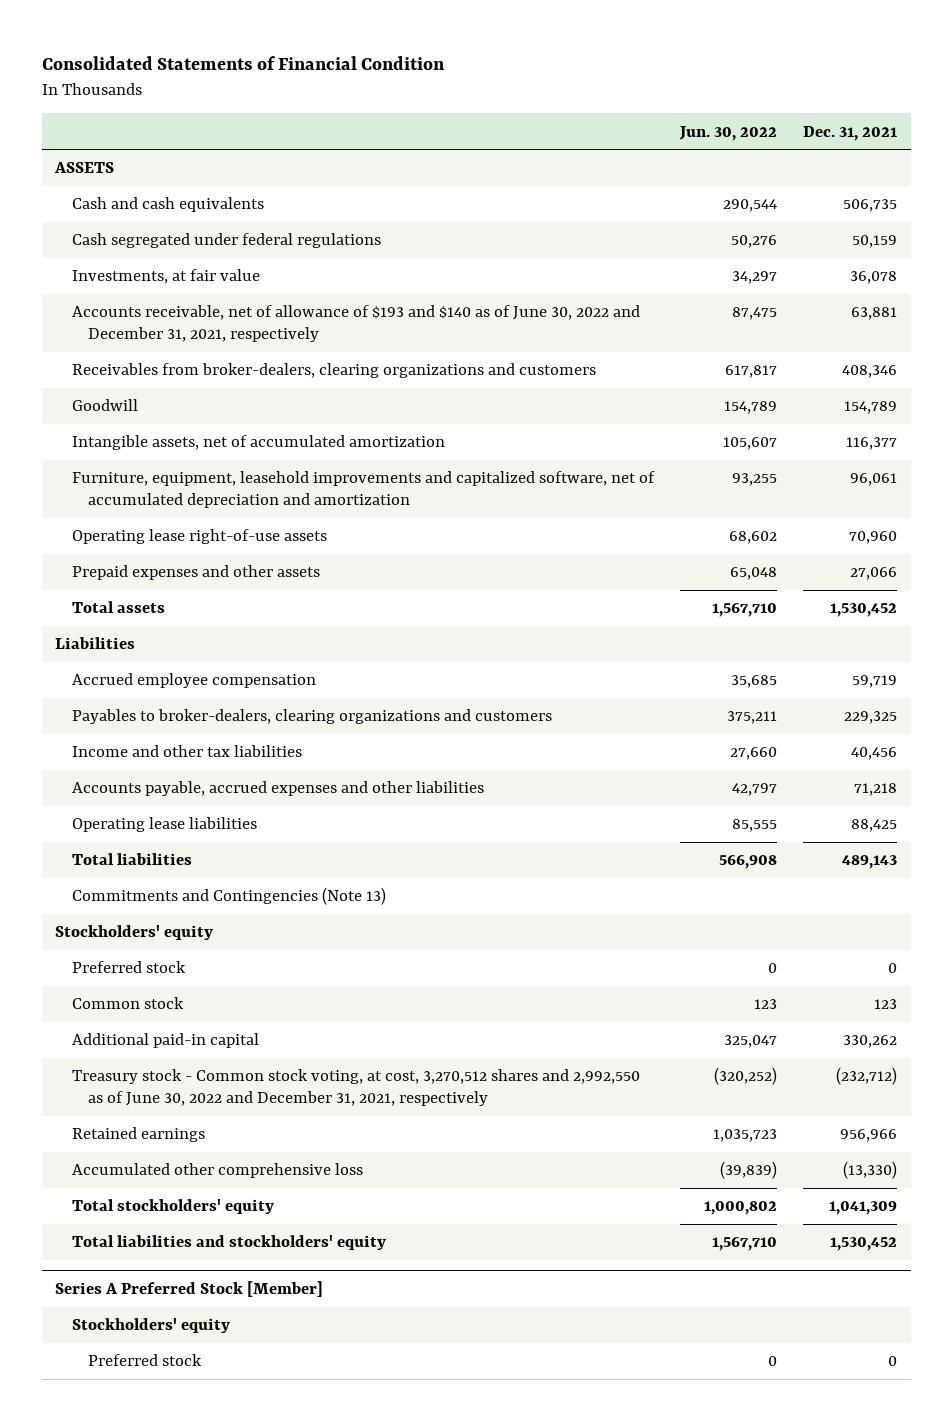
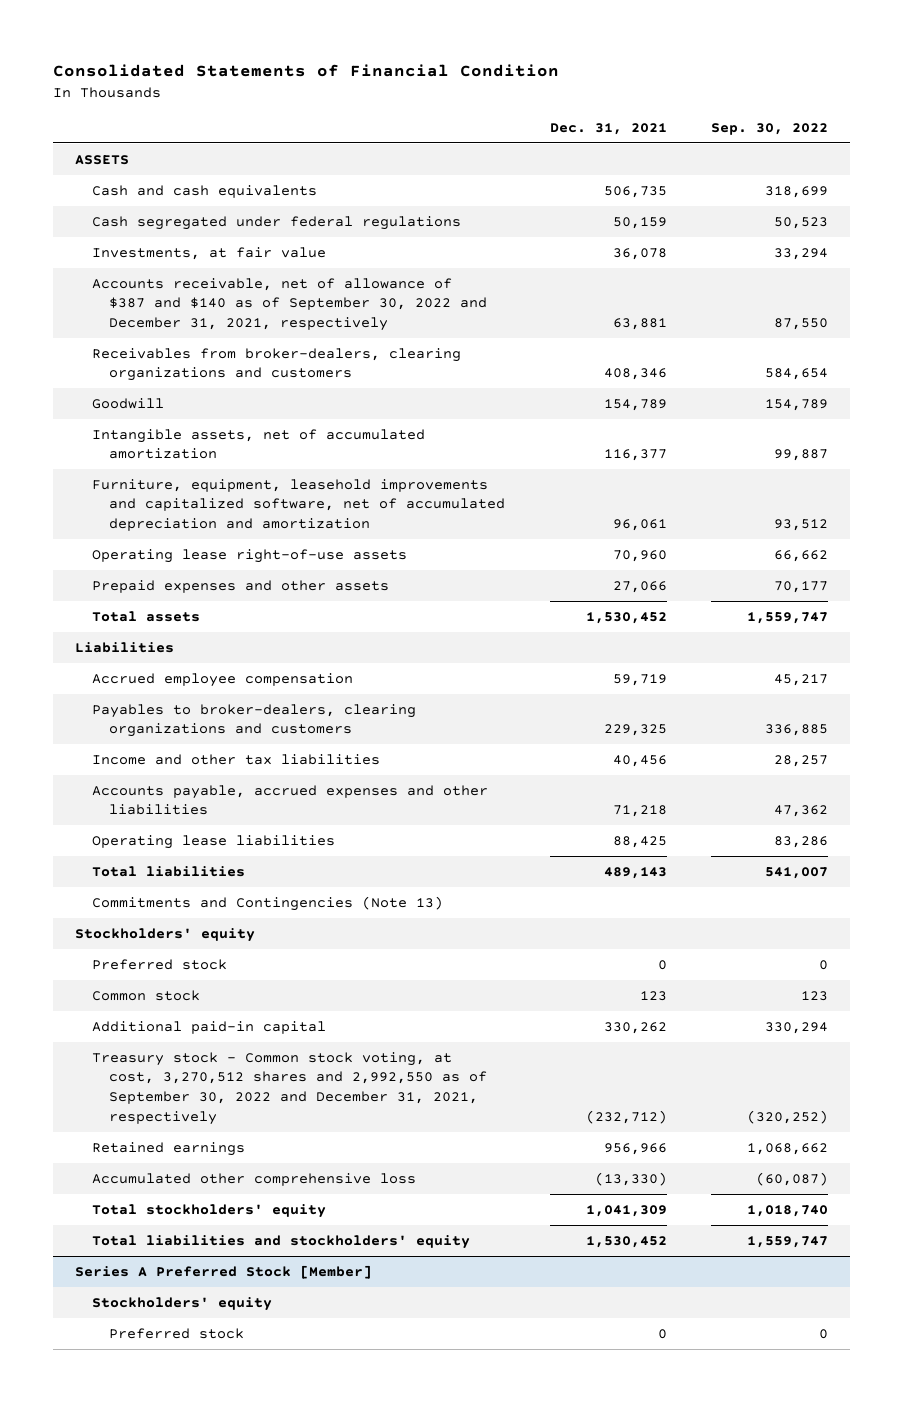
[678,125,777,141] Jun. 30, 2022 -> none
none -> [710,122,828,135] Sep. 30, 2022
[71,305,640,343] Accounts receivable, net of allowance of $193 and $140 as of June 30, 2022 and December 31, 2021, respectively -> [92,277,488,332] Accounts receivable, net of allowance of $387 and $140 as of September 30, 2022 and December 31, 2021, respectively
[71,1069,640,1107] Treasury stock - Common stock voting, at cost, 3,270,512 shares and 2,992,550 as of June 30, 2022 and December 31, 2021, respectively -> [92,1051,488,1125] Treasury stock - Common stock voting, at cost, 3,270,512 shares and 2,992,550 as of September 30, 2022 and December 31, 2021, respectively

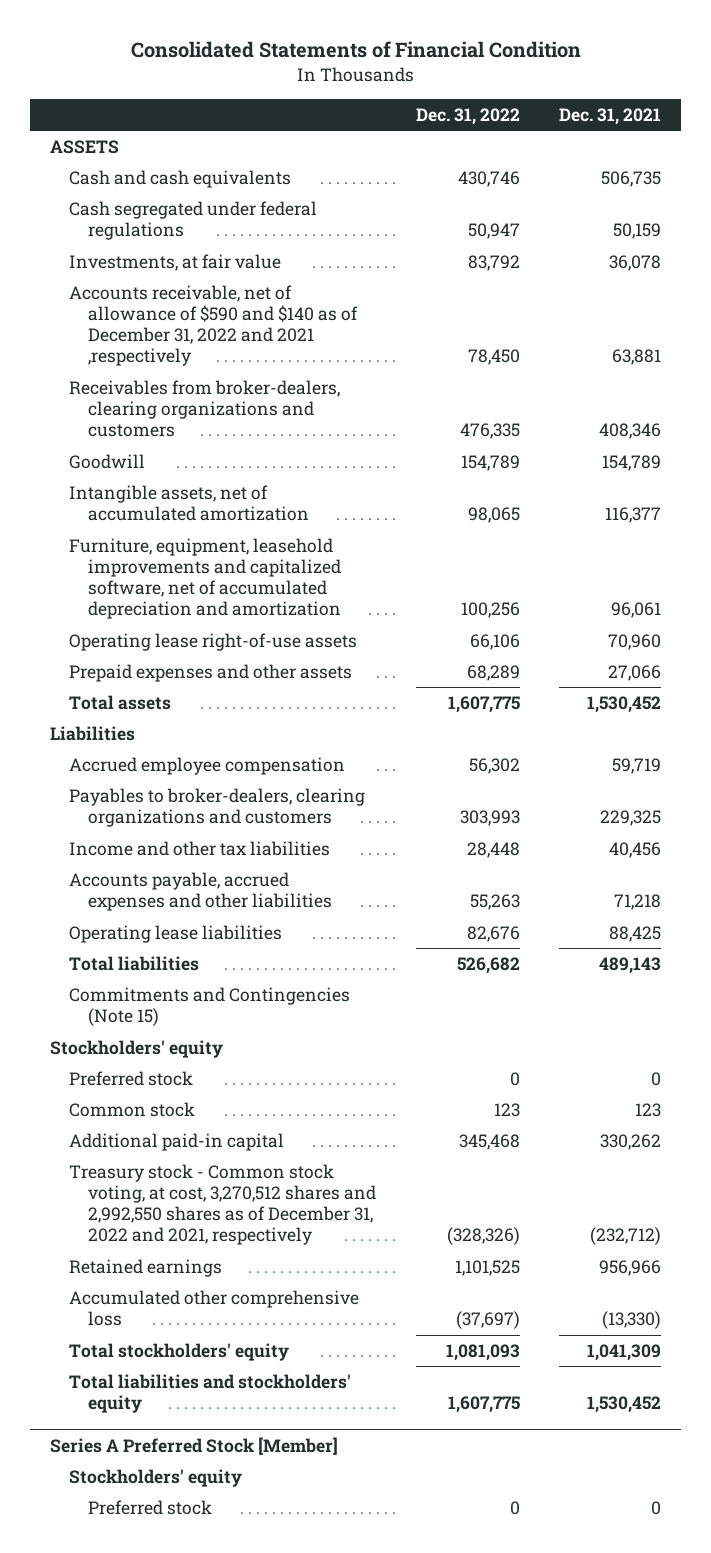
[710,122,828,135] Sep. 30, 2022 -> none
none -> [415,107,520,125] Dec. 31, 2022
[92,277,488,332] Accounts receivable, net of allowance of $387 and $140 as of September 30, 2022 and December 31, 2021, respectively -> [69,285,359,367] Accounts receivable, net of allowance of $590 and $140 as of December 31, 2022 and 2021 ,respectively
[92,895,444,911] Commitments and Contingencies (Note 13) -> [69,987,351,1027] Commitments and Contingencies (Note 15)
[92,1051,488,1125] Treasury stock - Common stock voting, at cost, 3,270,512 shares and 2,992,550 as of September 30, 2022 and December 31, 2021, respectively -> [69,1164,377,1246] Treasury stock - Common stock voting, at cost, 3,270,512 shares and 2,992,550 shares as of December 31, 2022 and 2021, respectively

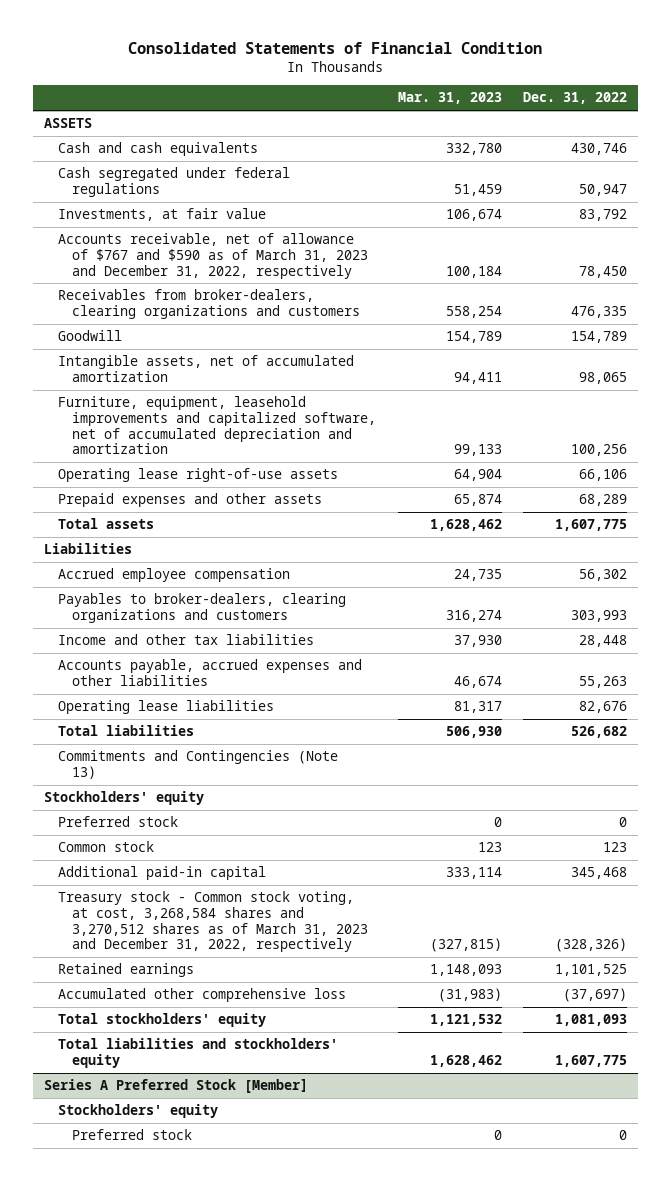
[559,107,662,125] Dec. 31, 2021 -> none
none -> [397,92,502,105] Mar. 31, 2023
[69,285,359,367] Accounts receivable, net of allowance of $590 and $140 as of December 31, 2022 and 2021 ,respectively -> [57,233,369,279] Accounts receivable, net of allowance of $767 and $590 as of March 31, 2023 and December 31, 2022, respectively
[69,987,351,1027] Commitments and Contingencies (Note 15) -> [57,750,338,780] Commitments and Contingencies (Note 13)
[69,1164,377,1246] Treasury stock - Common stock voting, at cost, 3,270,512 shares and 2,992,550 shares as of December 31, 2022 and 2021, respectively -> [57,891,369,953] Treasury stock - Common stock voting, at cost, 3,268,584 shares and 3,270,512 shares as of March 31, 2023 and December 31, 2022, respectively

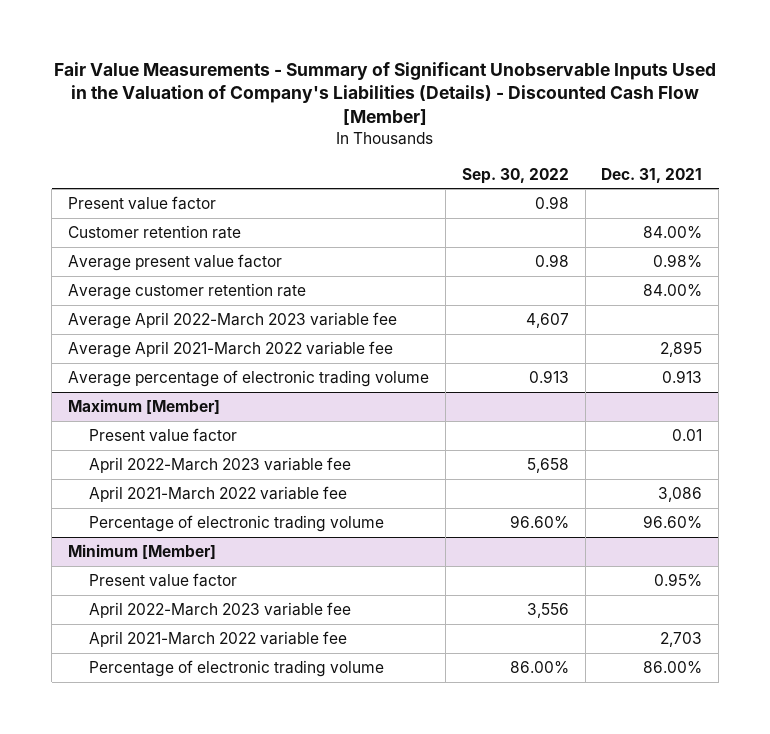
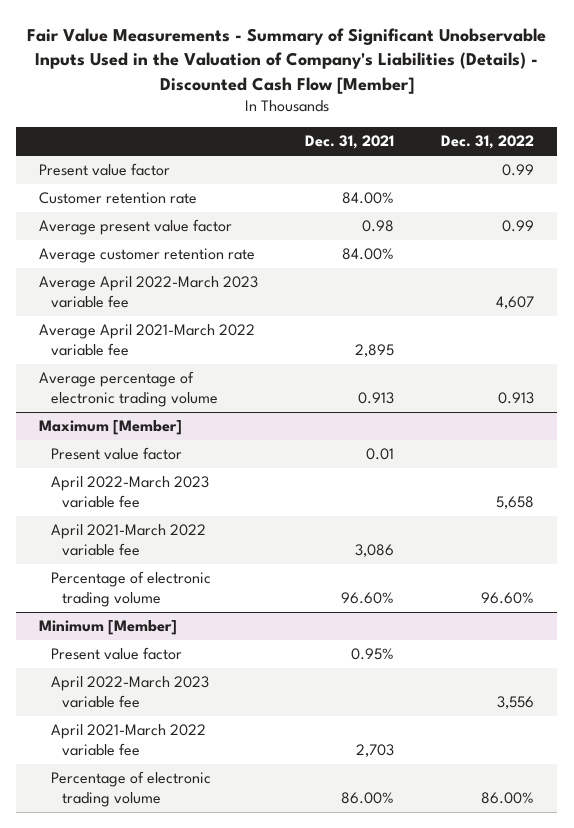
[461,167,569,184] Sep. 30, 2022 -> none
none -> [441,135,535,150] Dec. 31, 2022
[653,254,703,268] 0.98% -> [362,220,395,233] 0.98

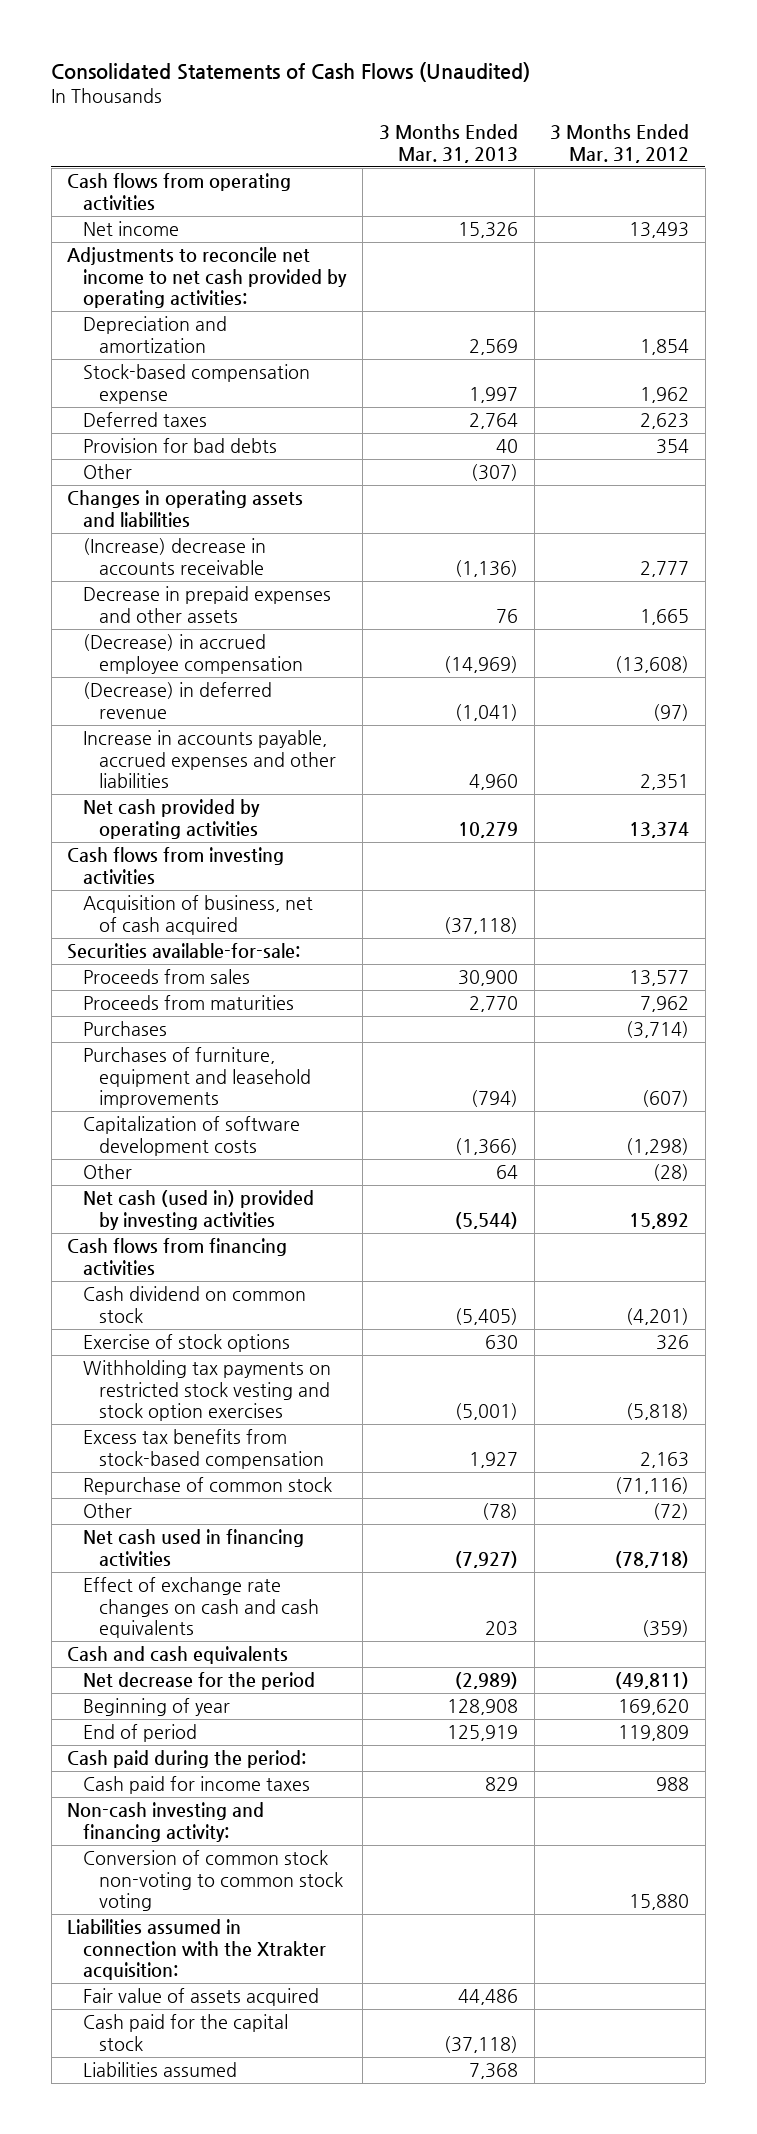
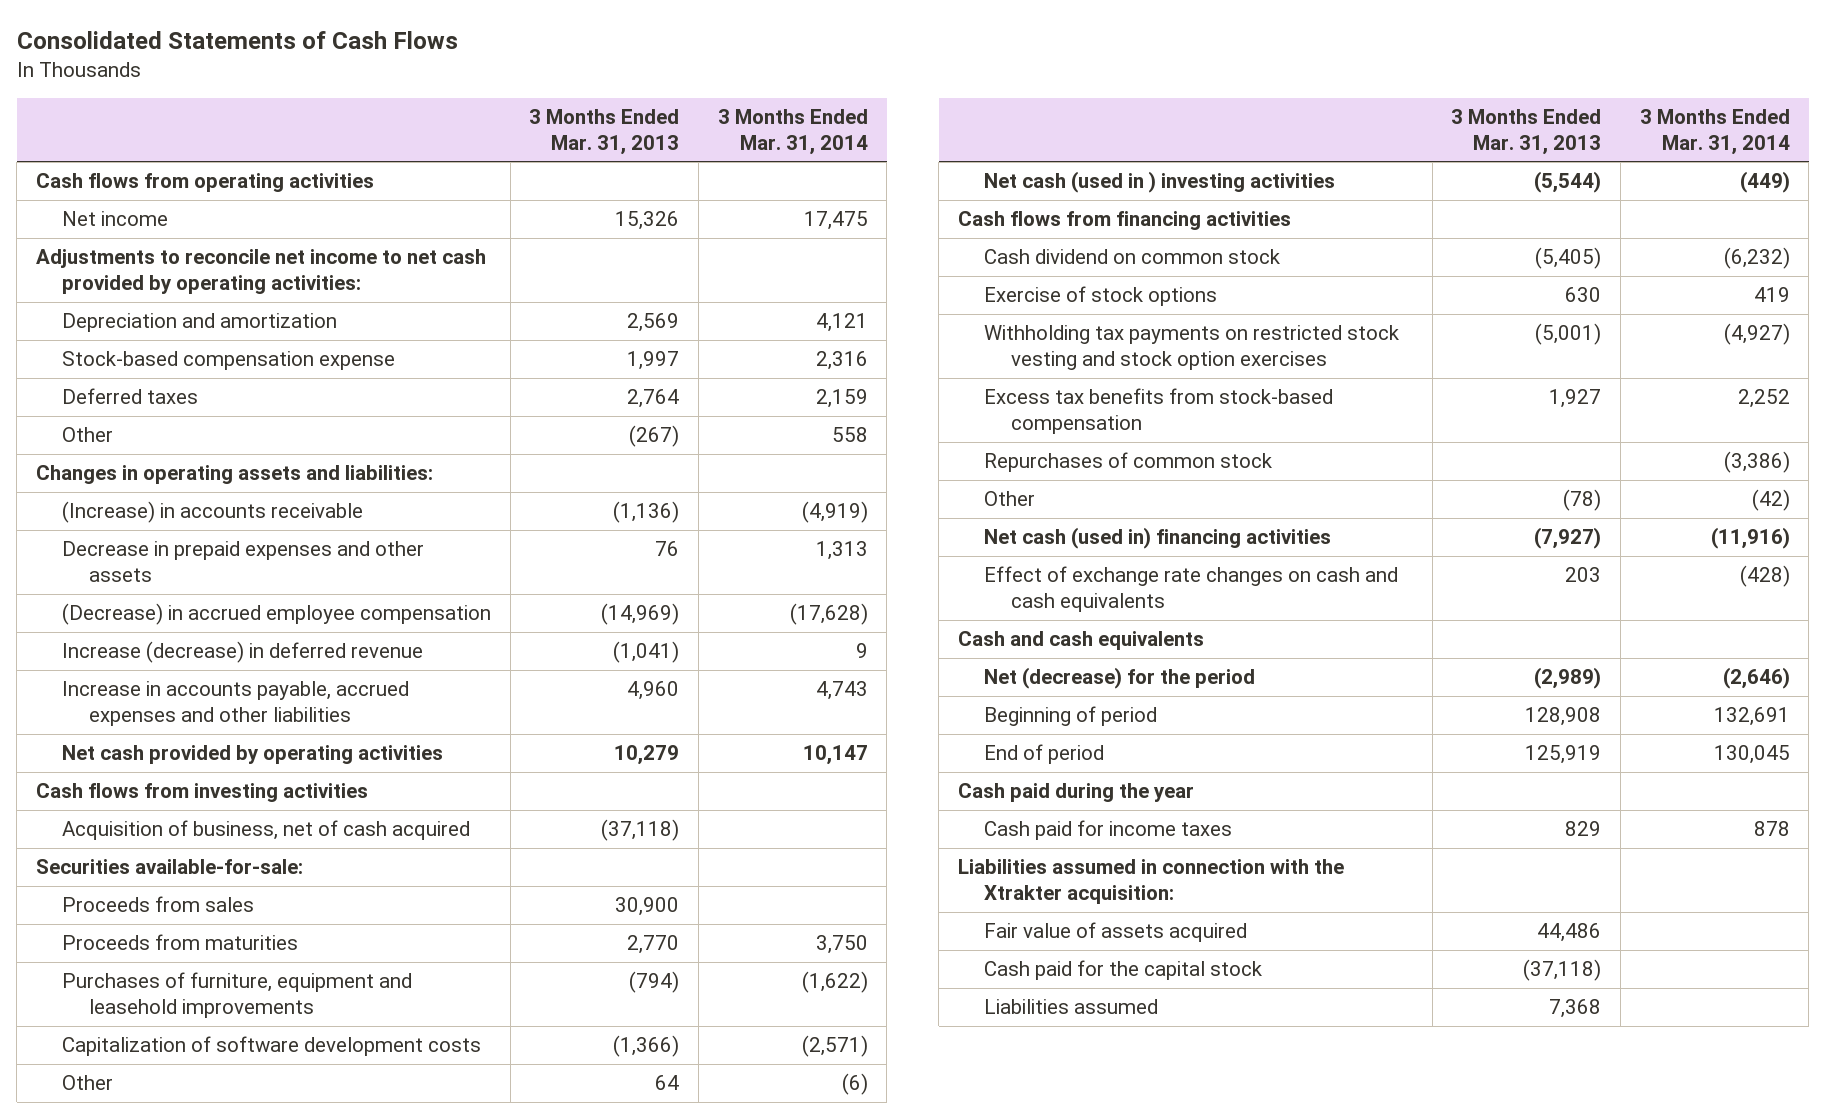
[51,62,531,83] Consolidated Statements of Cash Flows (Unaudited) -> [16,30,458,49] Consolidated Statements of Cash Flows
[550,124,690,163] 3 Months Ended Mar. 31, 2012 -> none
none -> [717,108,868,155] 3 Months Ended Mar. 31, 2014
[83,438,278,454] Provision for bad debts -> none
[470,464,518,482] (307) -> [629,425,680,448] (267)
[67,490,304,527] Changes in operating assets and liabilities -> [35,465,433,485] Changes in operating assets and liabilities:
[83,538,267,575] (Increase) decrease in accounts receivable -> [62,501,364,524] (Increase) in accounts receivable
[83,682,273,719] (Decrease) in deferred revenue -> [62,641,424,664] Increase (decrease) in deferred revenue
[83,1021,168,1037] Purchases -> none
[83,1190,315,1230] Net cash (used in) provided by investing activities -> [984,171,1336,194] Net cash (used in ) investing activities
[83,1477,333,1496] Repurchase of common stock -> [984,452,1273,473] Repurchases of common stock
[83,1529,305,1567] Net cash used in financing activities -> [984,527,1332,550] Net cash (used in) financing activities
[83,1672,316,1691] Net decrease for the period -> [984,667,1256,690] Net (decrease) for the period
[83,1698,231,1717] Beginning of year -> [984,706,1158,727] Beginning of period
[67,1750,307,1769] Cash paid during the period: -> [957,783,1194,803] Cash paid during the year
[67,1802,265,1842] Non-cash investing and financing activity: -> none
[83,1850,344,1911] Conversion of common stock non-voting to common stock voting -> none

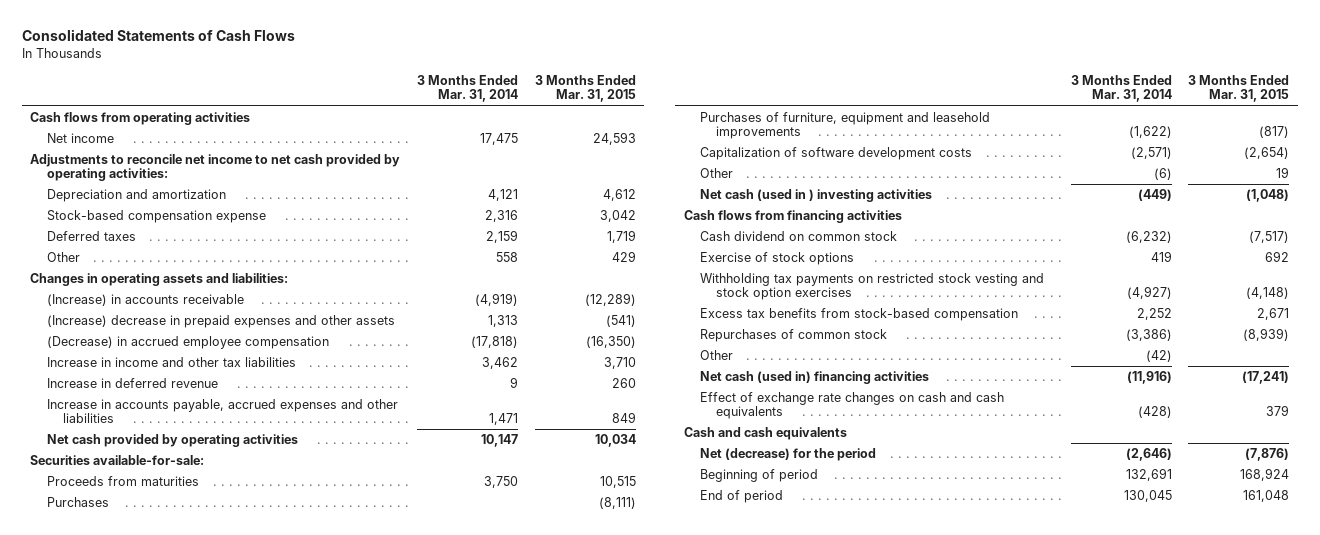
[529,108,680,155] 3 Months Ended Mar. 31, 2013 -> none
none -> [534,75,636,103] 3 Months Ended Mar. 31, 2015
[62,541,425,583] Decrease in prepaid expenses and other assets -> [46,315,395,329] (Increase) decrease in prepaid expenses and other assets
[789,603,868,626] (17,628) -> [471,336,519,349] (17,818)
none -> [46,357,296,368] Increase in income and other tax liabilities
[62,641,424,664] Increase (decrease) in deferred revenue -> [46,378,218,389] Increase in deferred revenue
[815,681,868,701] 4,743 -> [489,413,519,426] 1,471
[35,783,368,803] Cash flows from investing activities -> none
[62,820,471,841] Acquisition of business, net of cash acquired -> none
[62,896,255,913] Proceeds from sales -> none
none -> [46,497,109,508] Purchases
[957,783,1194,803] Cash paid during the year -> none
[984,820,1233,841] Cash paid for income taxes -> none
[957,859,1344,905] Liabilities assumed in connection with the Xtrakter acquisition: -> none
[984,922,1248,943] Fair value of assets acquired -> none
[984,960,1263,981] Cash paid for the capital stock -> none
[984,999,1159,1015] Liabilities assumed -> none

